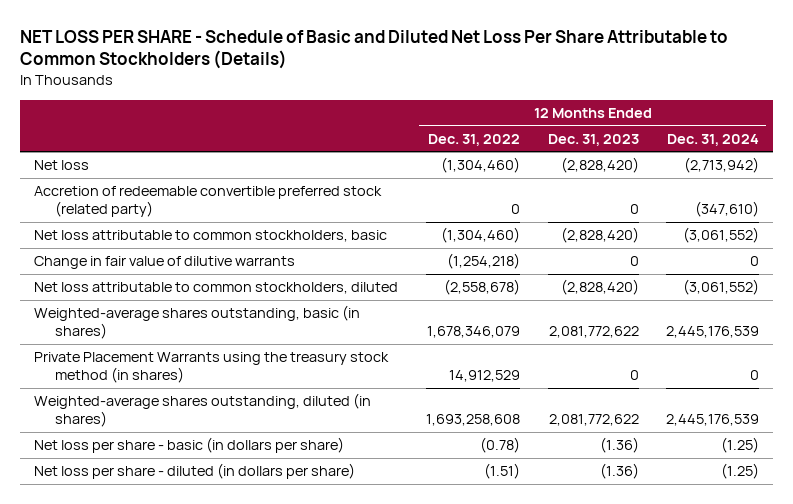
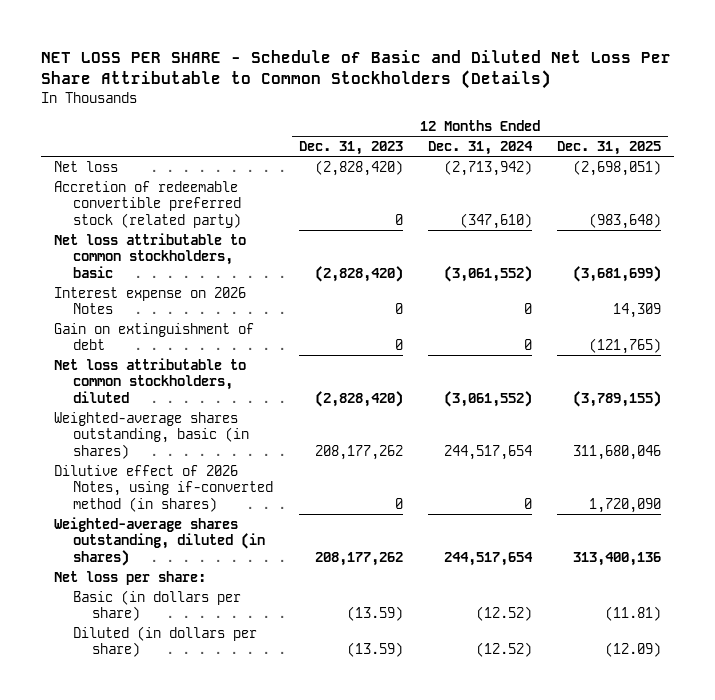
[427,133,520,146] Dec. 31, 2022 -> none
none -> [557,141,662,156] Dec. 31, 2025
none -> [54,286,247,315] Interest expense on 2026 Notes
[33,256,295,270] Change in fair value of dilutive warrants -> [54,322,255,351] Gain on extinguishment of debt
[33,352,389,384] Private Placement Warrants using the treasury stock method (in shares) -> none
[548,326,639,339] 2,081,772,622 -> [314,444,403,460] 208,177,262
[666,326,760,339] 2,445,176,539 -> [443,444,532,460] 244,517,654
none -> [54,464,274,512] Dilutive effect of 2026 Notes, using if-converted method (in shares)
[548,414,639,427] 2,081,772,622 -> [314,551,403,566] 208,177,262
[666,414,760,427] 2,445,176,539 -> [443,551,533,566] 244,517,654
none -> [54,570,207,585] Net loss per share:
[33,437,344,454] Net loss per share - basic (in dollars per share) -> [73,589,242,622] Basic (in dollars per share)
[599,437,639,454] (1.36) -> [346,606,403,622] (13.59)
[721,437,760,454] (1.25) -> [475,606,532,622] (12.52)
[33,463,355,480] Net loss per share - diluted (in dollars per share) -> [73,625,258,658] Diluted (in dollars per share)
[599,463,639,480] (1.36) -> [346,642,403,658] (13.59)
[721,463,760,480] (1.25) -> [475,642,532,658] (12.52)

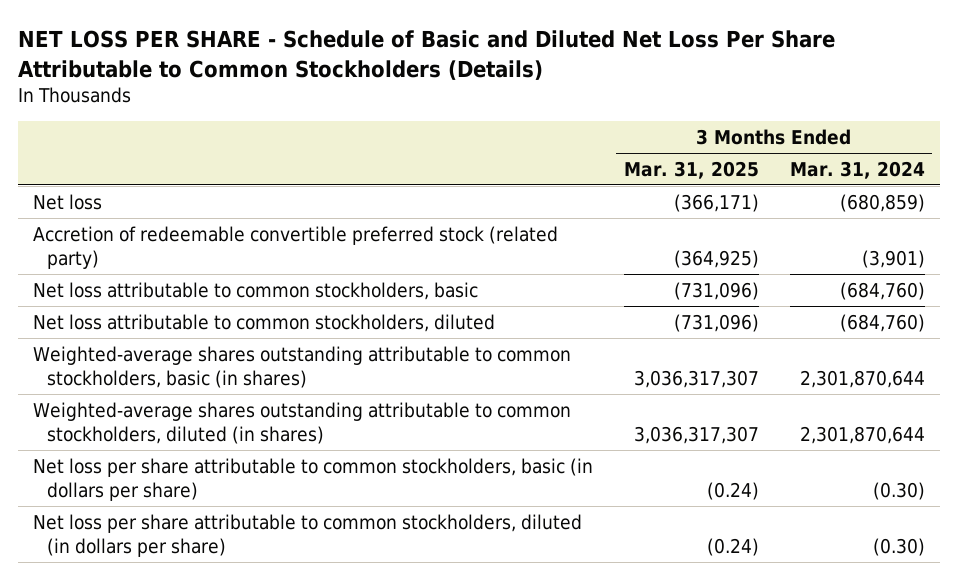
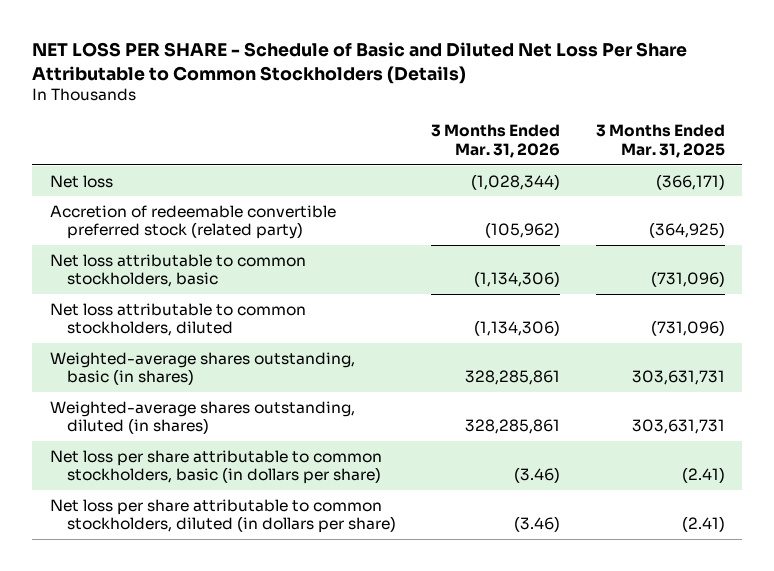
[789,161,925,180] Mar. 31, 2024 -> none
none -> [431,124,561,158] 3 Months Ended Mar. 31, 2026
[33,345,572,388] Weighted-average shares outstanding attributable to common stockholders, basic (in shares) -> [49,351,355,386] Weighted-average shares outstanding, basic (in shares)
[633,369,759,388] 3,036,317,307 -> [631,370,725,386] 303,631,731
[33,401,572,444] Weighted-average shares outstanding attributable to common stockholders, diluted (in shares) -> [49,400,355,435] Weighted-average shares outstanding, diluted (in shares)
[633,425,759,444] 3,036,317,307 -> [631,419,725,435] 303,631,731
[706,481,759,500] (0.24) -> [681,467,725,484] (2.41)
[706,537,759,556] (0.24) -> [681,516,725,533] (2.41)

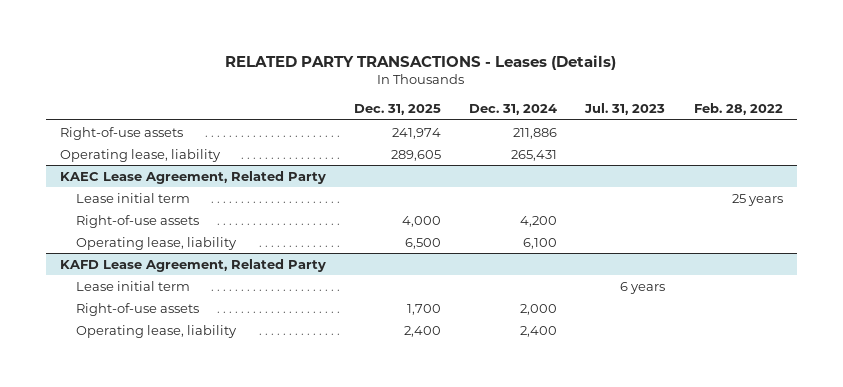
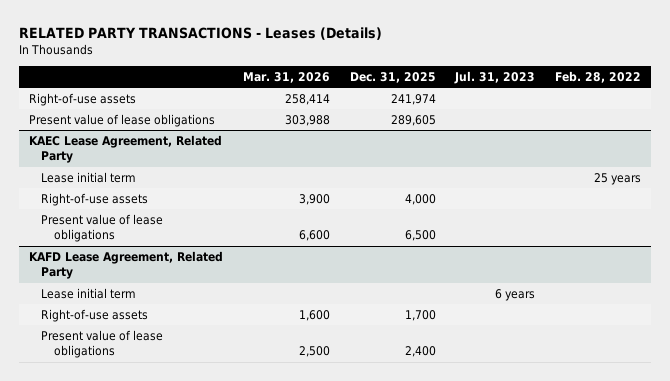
[469,104,558,116] Dec. 31, 2024 -> none
none -> [242,71,330,83] Mar. 31, 2026
[60,148,222,162] Operating lease, liability -> [29,114,216,128] Present value of lease obligations
[76,236,238,250] Operating lease, liability -> [41,214,164,243] Present value of lease obligations
[76,324,238,338] Operating lease, liability -> [41,330,164,359] Present value of lease obligations

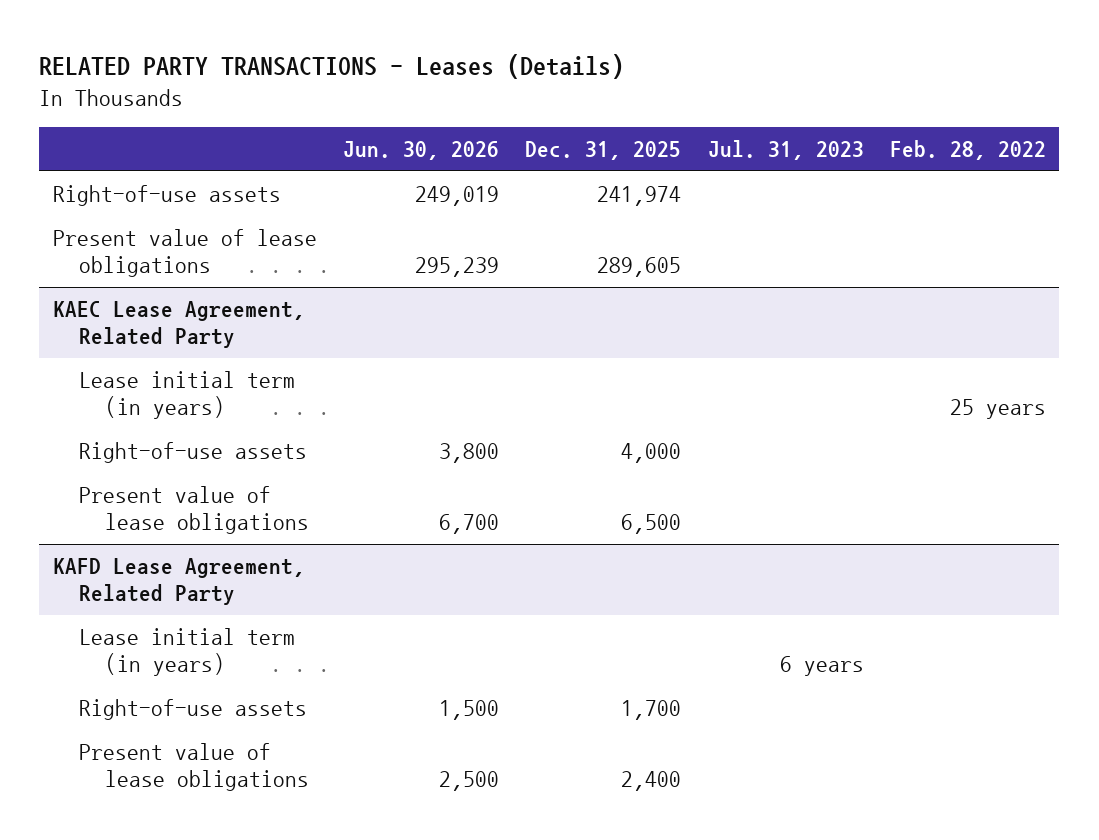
[242,71,330,83] Mar. 31, 2026 -> none
none -> [342,141,499,161] Jun. 30, 2026
[41,172,137,184] Lease initial term -> [78,371,295,420] Lease initial term (in years)
[41,288,137,300] Lease initial term -> [78,628,295,677] Lease initial term (in years)

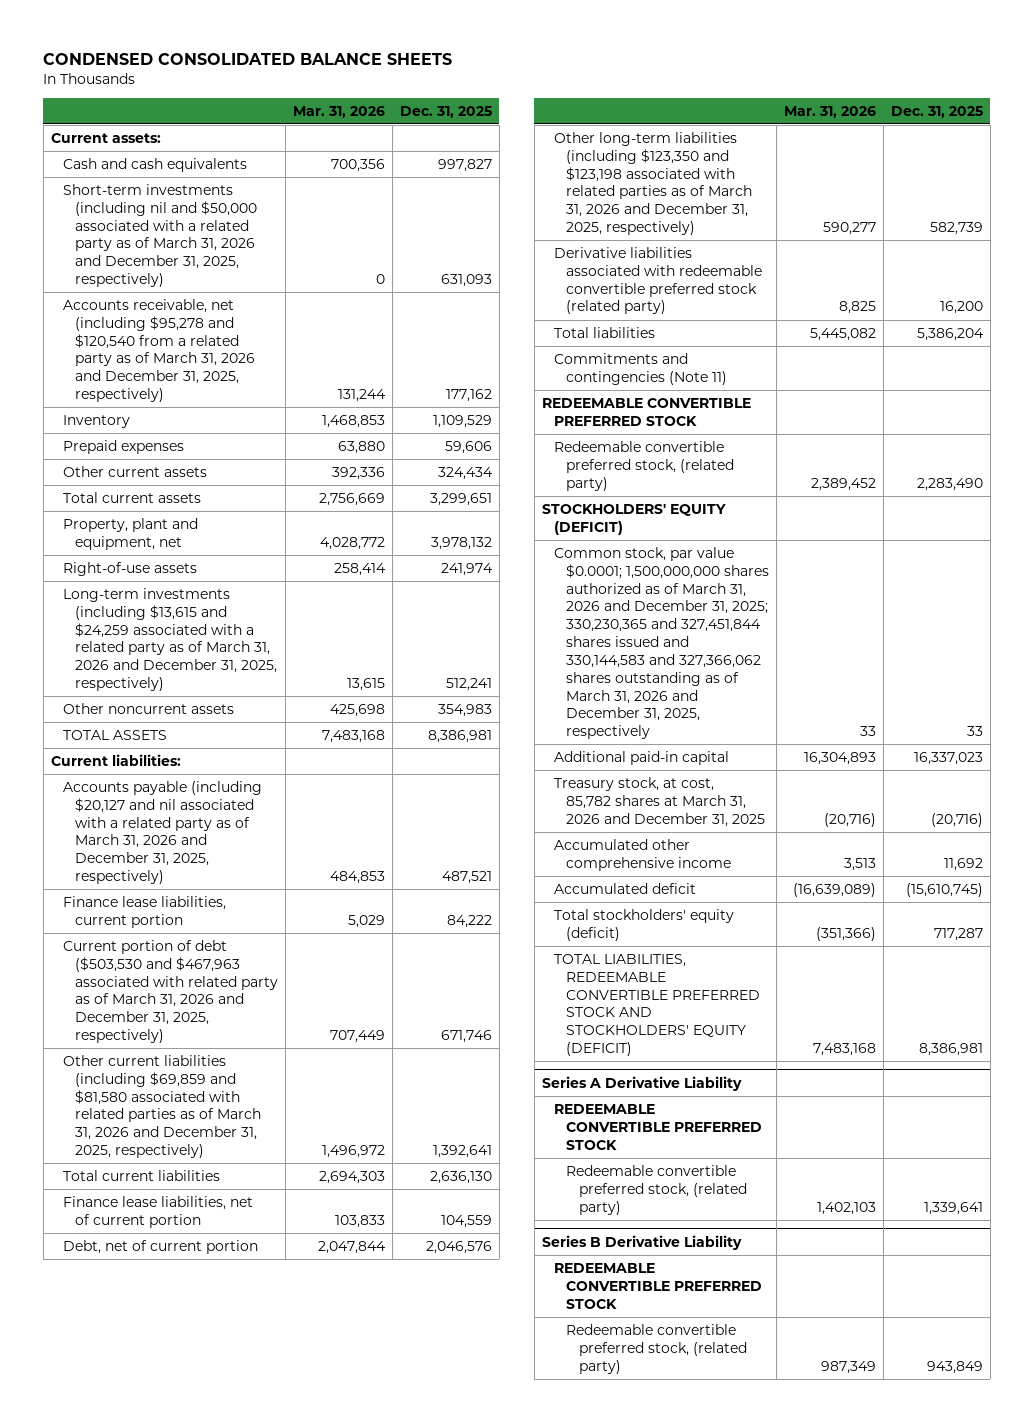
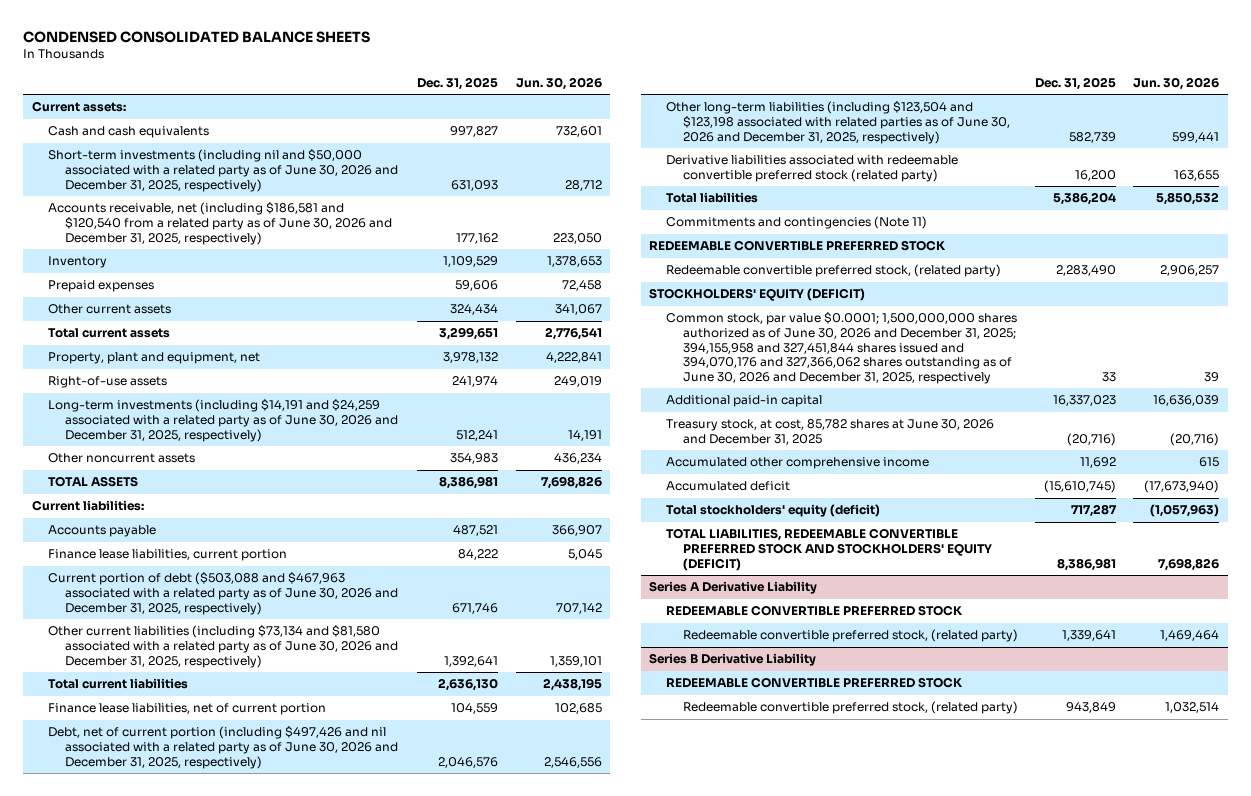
[293,105,386,118] Mar. 31, 2026 -> none
none -> [515,76,602,90] Jun. 30, 2026
[62,183,258,288] Short-term investments (including nil and $50,000 associated with a related party as of March 31, 2026 and December 31, 2025, respectively) -> [48,149,399,192] Short-term investments (including nil and $50,000 associated with a related party as of June 30, 2026 and December 31, 2025, respectively)
[62,298,256,403] Accounts receivable, net (including $95,278 and $120,540 from a related party as of March 31, 2026 and December 31, 2025, respectively) -> [48,202,393,245] Accounts receivable, net (including $186,581 and $120,540 from a related party as of June 30, 2026 and December 31, 2025, respectively)
[62,587,278,692] Long-term investments (including $13,615 and $24,259 associated with a related party as of March 31, 2026 and December 31, 2025, respectively) -> [48,399,399,442] Long-term investments (including $14,191 and $24,259 associated with a related party as of June 30, 2026 and December 31, 2025, respectively)
[62,780,262,885] Accounts payable (including $20,127 and nil associated with a related party as of March 31, 2026 and December 31, 2025, respectively) -> [48,525,157,538] Accounts payable
[62,939,279,1044] Current portion of debt ($503,530 and $467,963 associated with related party as of March 31, 2026 and December 31, 2025, respectively) -> [48,572,399,615] Current portion of debt ($503,088 and $467,963 associated with a related party as of June 30, 2026 and December 31, 2025, respectively)
[62,1054,262,1159] Other current liabilities (including $69,859 and $81,580 associated with related parties as of March 31, 2026 and December 31, 2025, respectively) -> [48,625,399,668] Other current liabilities (including $73,134 and $81,580 associated with a related party as of June 30, 2026 and December 31, 2025, respectively)
[62,1239,258,1254] Debt, net of current portion -> [48,726,399,769] Debt, net of current portion (including $497,426 and nil associated with a related party as of June 30, 2026 and December 31, 2025, respectively)
[553,131,753,236] Other long-term liabilities (including $123,350 and $123,198 associated with related parties as of March 31, 2026 and December 31, 2025, respectively) -> [665,101,1010,144] Other long-term liabilities (including $123,504 and $123,198 associated with related parties as of June 30, 2026 and December 31, 2025, respectively)
[553,546,770,740] Common stock, par value $0.0001; 1,500,000,000 shares authorized as of March 31, 2026 and December 31, 2025; 330,230,365 and 327,451,844 shares issued and 330,144,583 and 327,366,062 shares outstanding as of March 31, 2026 and December 31, 2025, respectively -> [665,312,1017,385] Common stock, par value $0.0001; 1,500,000,000 shares authorized as of June 30, 2026 and December 31, 2025; 394,155,958 and 327,451,844 shares issued and 394,070,176 and 327,366,062 shares outstanding as of June 30, 2026 and December 31, 2025, respectively
[553,776,766,827] Treasury stock, at cost, 85,782 shares at March 31, 2026 and December 31, 2025 -> [665,419,994,445] Treasury stock, at cost, 85,782 shares at June 30, 2026 and December 31, 2025

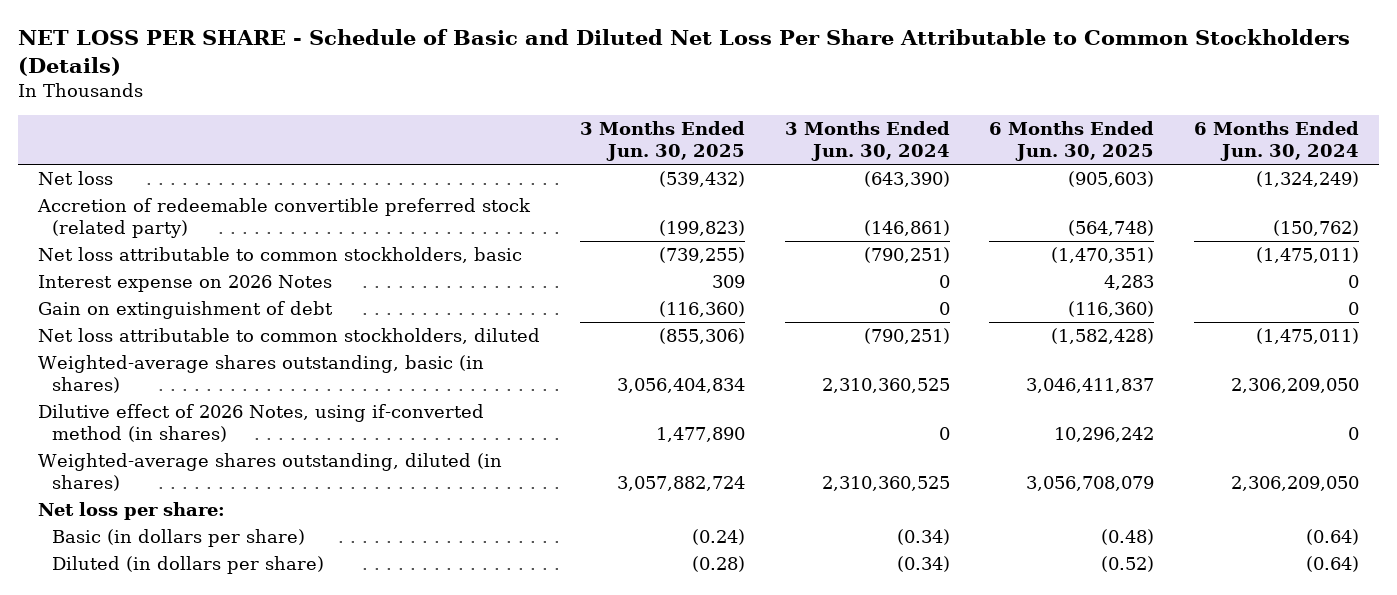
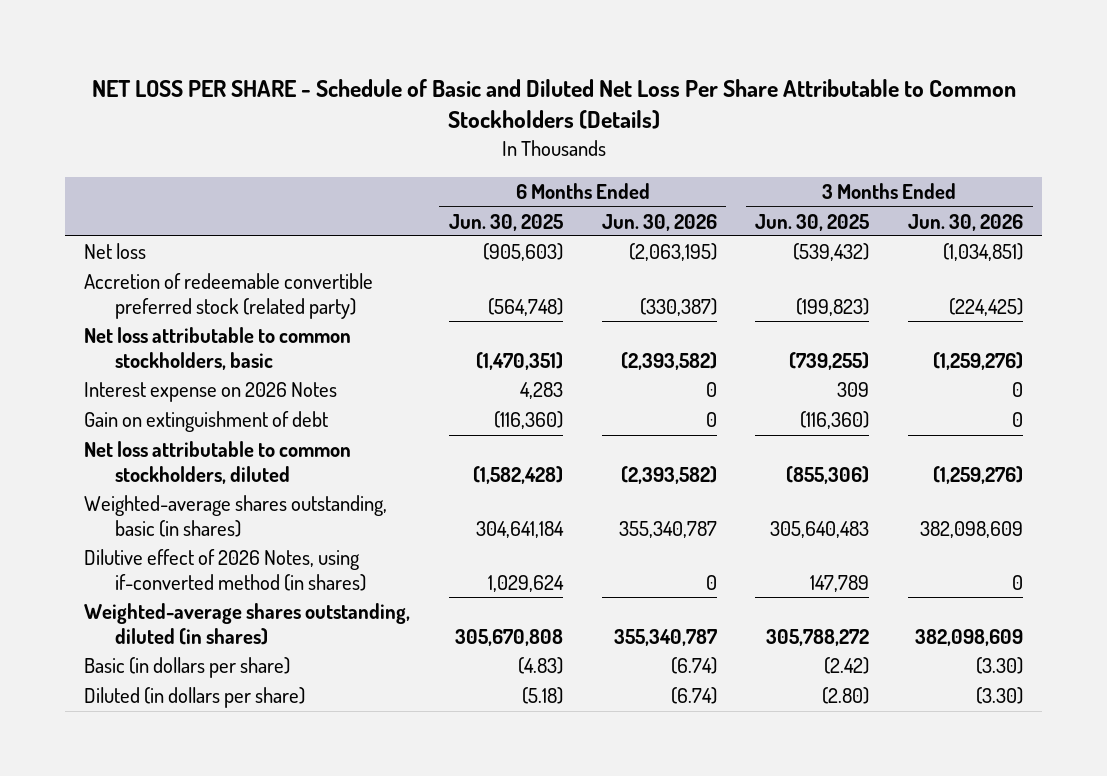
[784,120,950,161] 3 Months Ended Jun. 30, 2024 -> none
[1194,120,1360,161] 6 Months Ended Jun. 30, 2024 -> none
none -> [601,213,717,231] Jun. 30, 2026
none -> [908,213,1024,231] Jun. 30, 2026
[37,502,225,521] Net loss per share: -> none
[616,378,745,394] 3,056,404,834 -> [770,520,870,538] 305,640,483
[1026,378,1155,394] 3,046,411,837 -> [475,520,564,538] 304,641,184
[655,427,745,443] 1,477,890 -> [810,574,870,592] 147,789
[1054,427,1155,443] 10,296,242 -> [487,574,564,592] 1,029,624
[616,476,745,492] 3,057,882,724 -> [766,628,870,646] 305,788,272
[1026,476,1155,492] 3,056,708,079 -> [454,628,563,646] 305,670,808
[691,529,745,546] (0.24) -> [824,657,870,675] (2.42)
[1101,529,1155,546] (0.48) -> [517,657,563,675] (4.83)
[691,556,745,573] (0.28) -> [822,687,870,705] (2.80)
[1101,556,1155,573] (0.52) -> [521,687,563,705] (5.18)

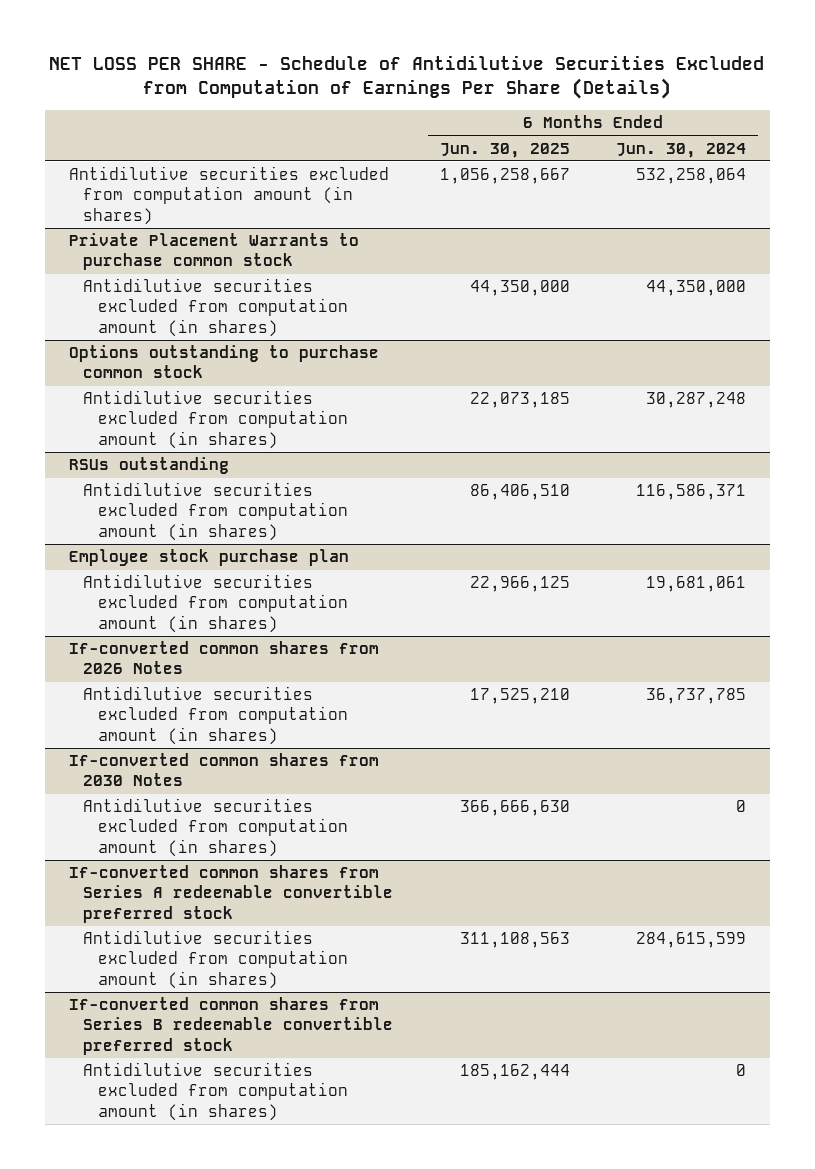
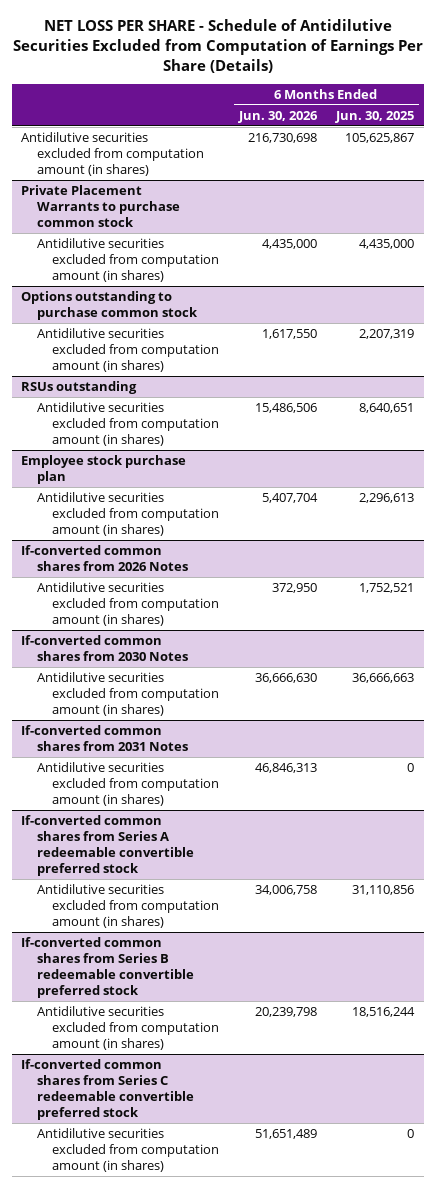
[616,142,747,158] Jun. 30, 2024 -> none
none -> [237,110,318,123] Jun. 30, 2026
[439,168,570,185] 1,056,258,667 -> [345,133,415,144] 105,625,867
[469,280,570,297] 44,350,000 -> [359,239,415,250] 4,435,000
[469,392,570,409] 22,073,185 -> [359,329,415,340] 2,207,319
[469,484,570,501] 86,406,510 -> [359,403,415,414] 8,640,651
[469,576,570,593] 22,966,125 -> [359,493,415,504] 2,296,613
[469,688,570,705] 17,525,210 -> [359,583,415,594] 1,752,521
[459,800,570,817] 366,666,630 -> [352,673,415,684] 36,666,663
none -> [21,725,188,752] If-converted common shares from 2031 Notes
none -> [36,762,219,807] Antidilutive securities excluded from computation amount (in shares)
[459,932,570,949] 311,108,563 -> [352,885,415,896] 31,110,856
[459,1064,570,1081] 185,162,444 -> [352,1007,416,1018] 18,516,244
none -> [21,1059,194,1121] If-converted common shares from Series C redeemable convertible preferred stock
none -> [36,1128,219,1173] Antidilutive securities excluded from computation amount (in shares)

